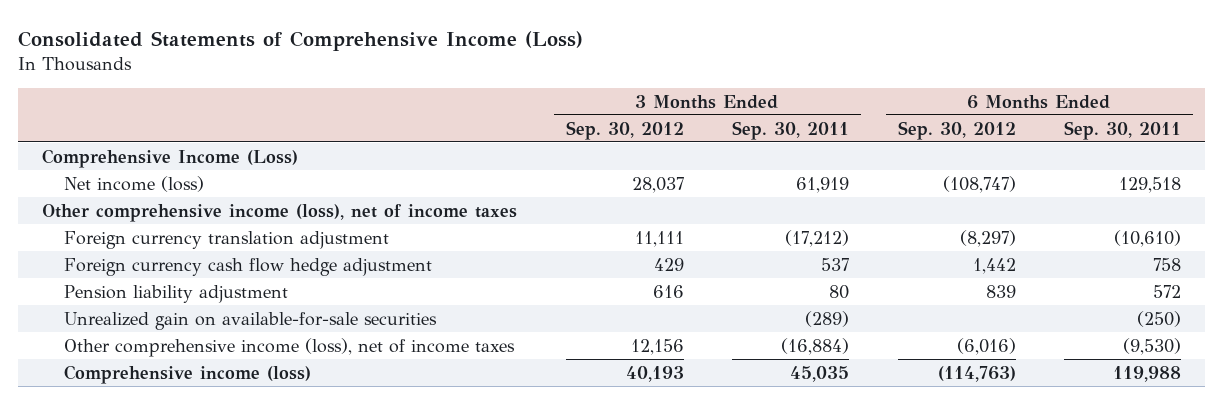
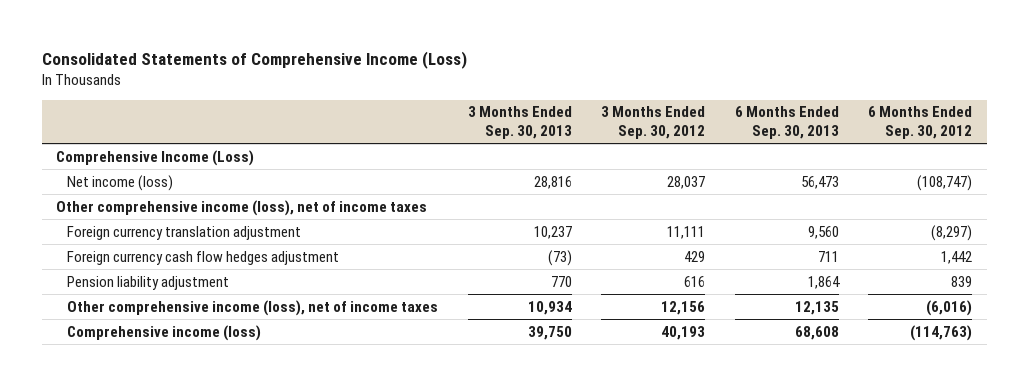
[732,120,850,140] Sep. 30, 2011 -> none
[1064,120,1182,140] Sep. 30, 2011 -> none
none -> [467,106,572,140] 3 Months Ended Sep. 30, 2013
none -> [734,106,839,140] 6 Months Ended Sep. 30, 2013
[63,257,432,276] Foreign currency cash flow hedge adjustment -> [67,250,340,265] Foreign currency cash flow hedges adjustment
[63,311,437,330] Unrealized gain on available-for-sale securities -> none

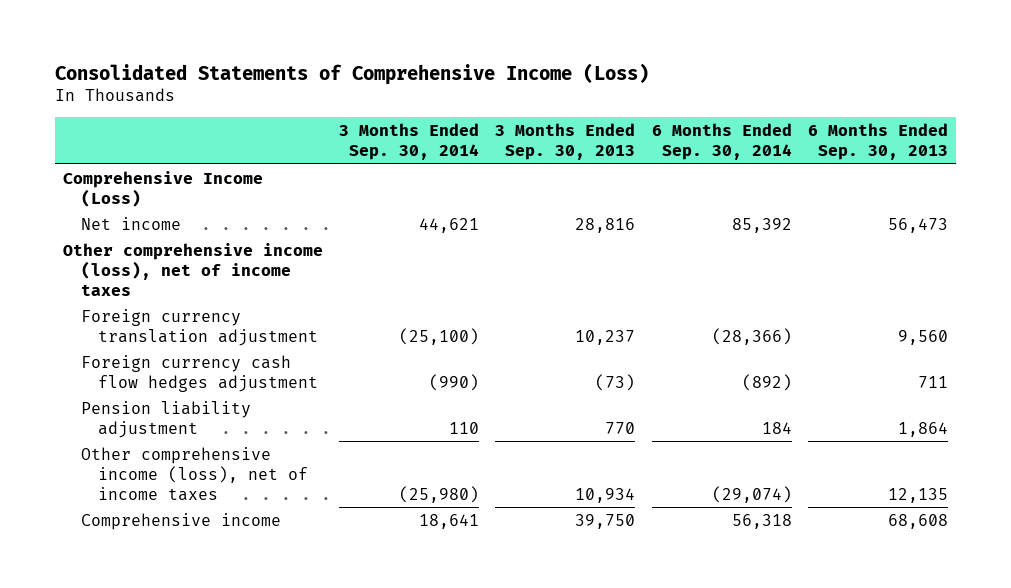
[601,106,706,140] 3 Months Ended Sep. 30, 2012 -> none
[868,106,973,140] 6 Months Ended Sep. 30, 2012 -> none
none -> [339,123,480,161] 3 Months Ended Sep. 30, 2014
none -> [651,123,792,161] 6 Months Ended Sep. 30, 2014
[67,174,174,191] Net income (loss) -> [80,216,181,230] Net income
[67,324,262,341] Comprehensive income (loss) -> [80,512,281,530] Comprehensive income

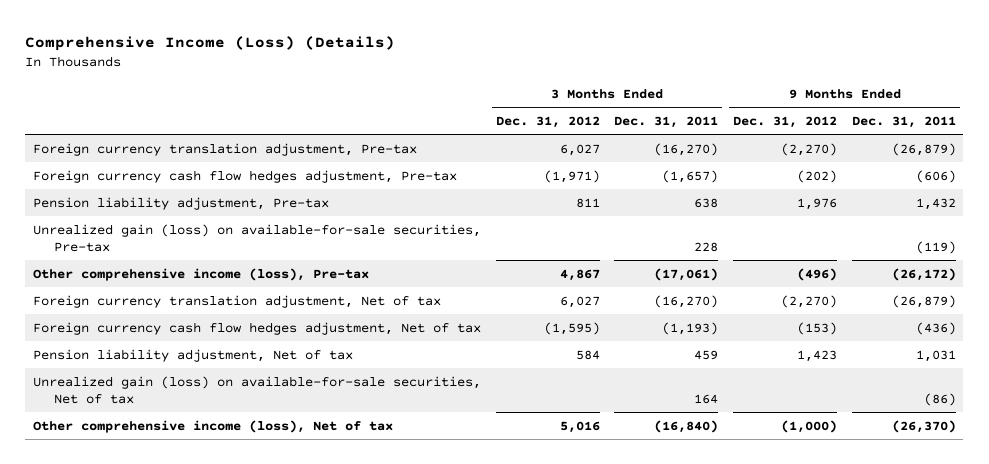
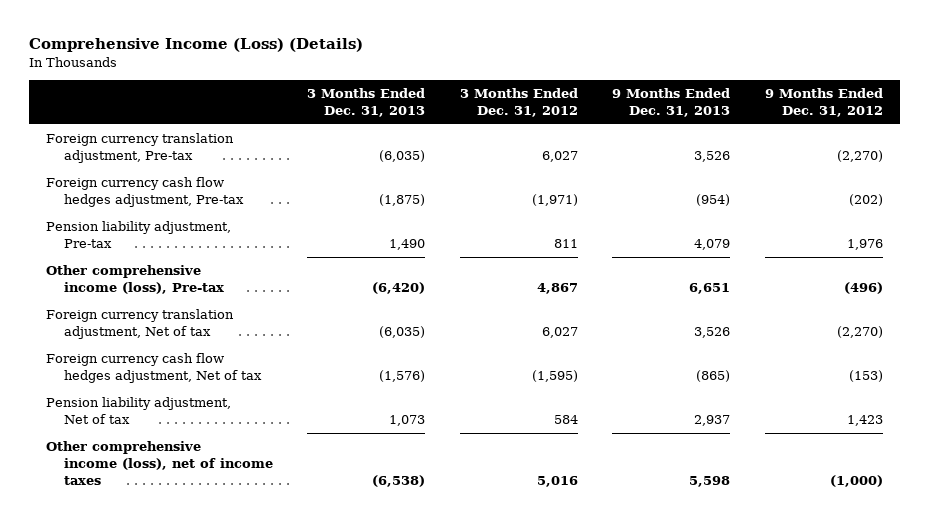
[614,115,719,128] Dec. 31, 2011 -> none
[851,115,956,128] Dec. 31, 2011 -> none
none -> [307,88,426,117] 3 Months Ended Dec. 31, 2013
none -> [612,88,731,117] 9 Months Ended Dec. 31, 2013
[32,223,481,253] Unrealized gain (loss) on available-for-sale securities, Pre-tax -> none
[32,375,481,405] Unrealized gain (loss) on available-for-sale securities, Net of tax -> none
[32,419,393,433] Other comprehensive income (loss), Net of tax -> [45,441,273,485] Other comprehensive income (loss), net of income taxes

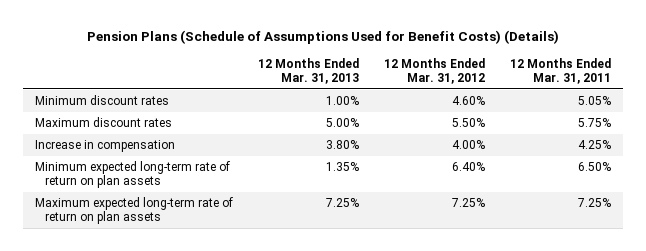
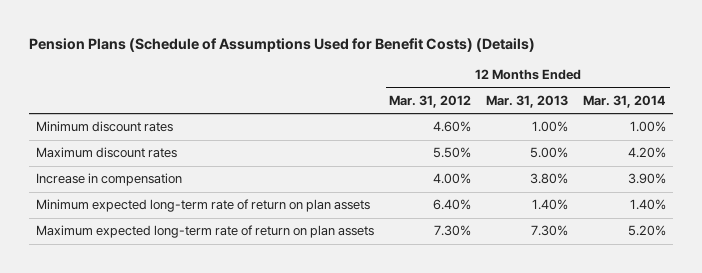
[509,58,611,85] 12 Months Ended Mar. 31, 2011 -> none
none -> [582,94,666,108] Mar. 31, 2014
[326,162,360,172] 1.35% -> [532,199,569,211] 1.40%
[326,198,360,208] 7.25% -> [531,225,569,237] 7.30%
[452,198,486,208] 7.25% -> [434,225,472,237] 7.30%

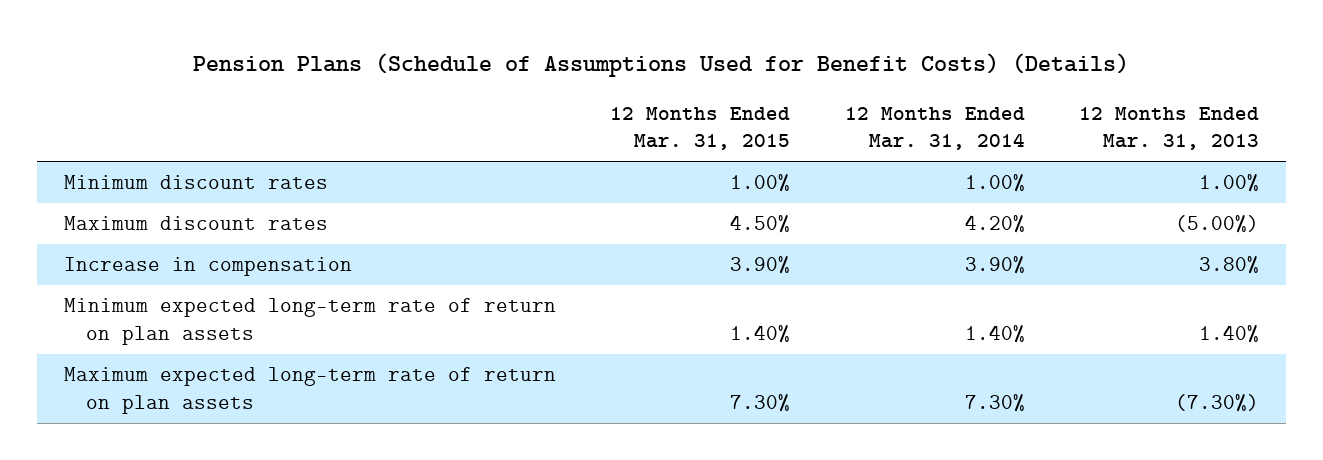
[389,94,472,108] Mar. 31, 2012 -> none
none -> [610,107,791,151] 12 Months Ended Mar. 31, 2015
[530,147,569,159] 5.00% -> [1174,215,1259,234] (5.00%)
[531,225,569,237] 7.30% -> [1174,393,1259,412] (7.30%)
[627,225,666,237] 5.20% -> [964,393,1025,412] 7.30%

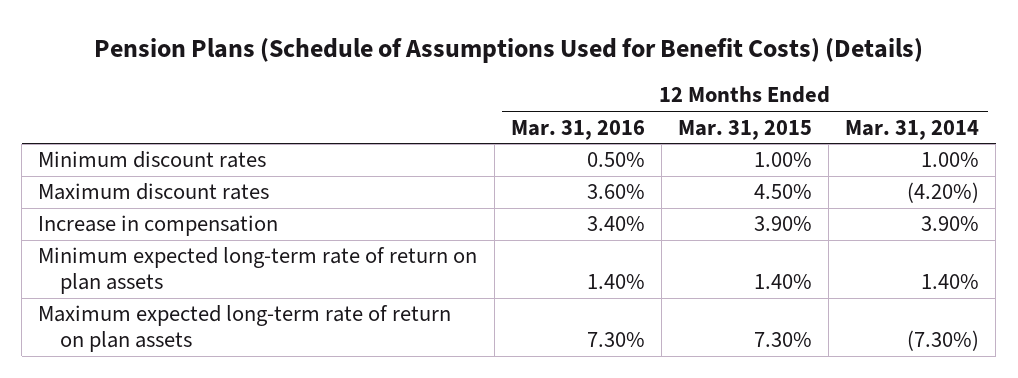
[1078,107,1259,151] 12 Months Ended Mar. 31, 2013 -> none
none -> [510,119,645,140] Mar. 31, 2016
[964,215,1025,234] 4.20% -> [907,182,980,204] (4.20%)
[964,393,1025,412] 7.30% -> [907,330,980,352] (7.30%)

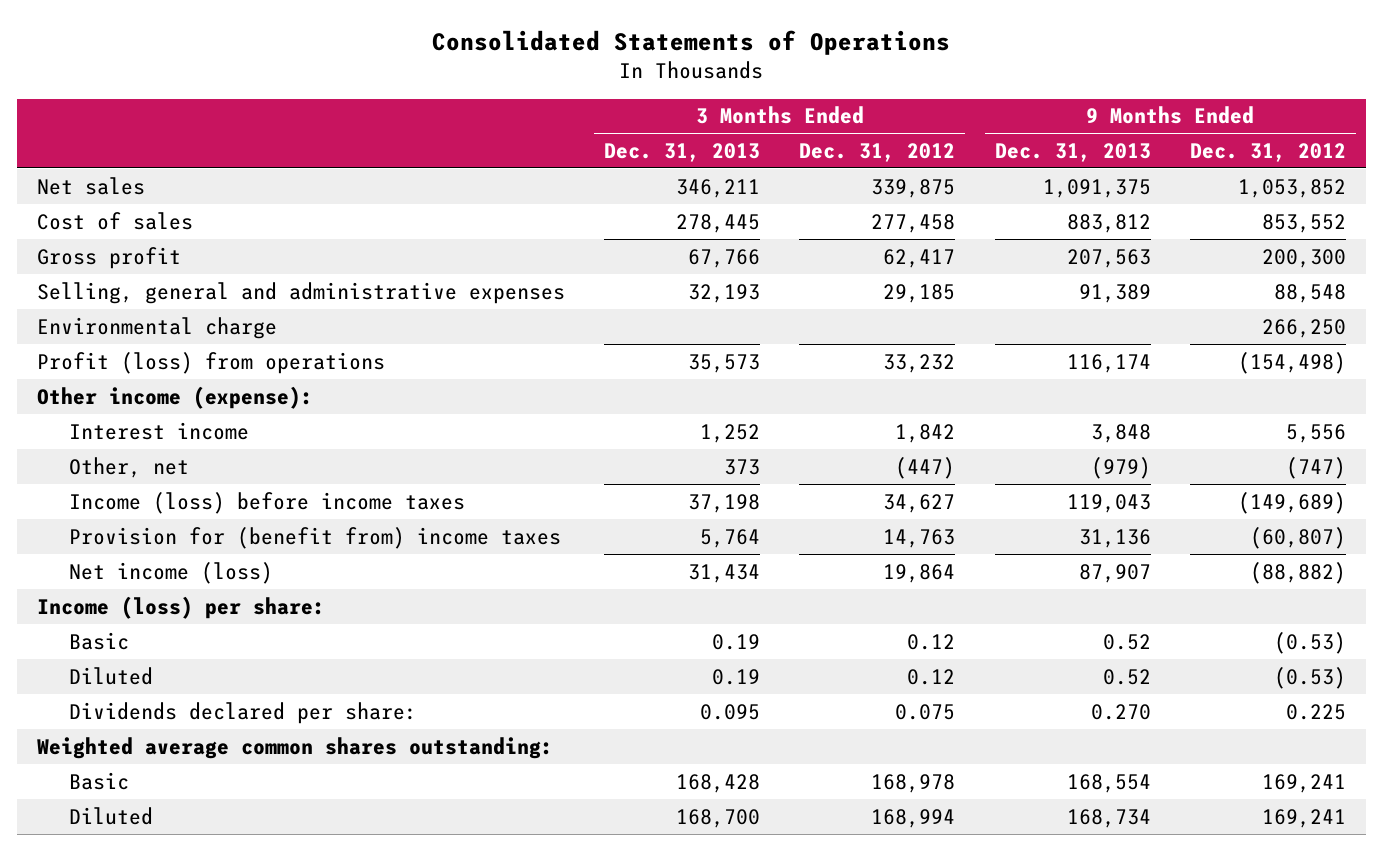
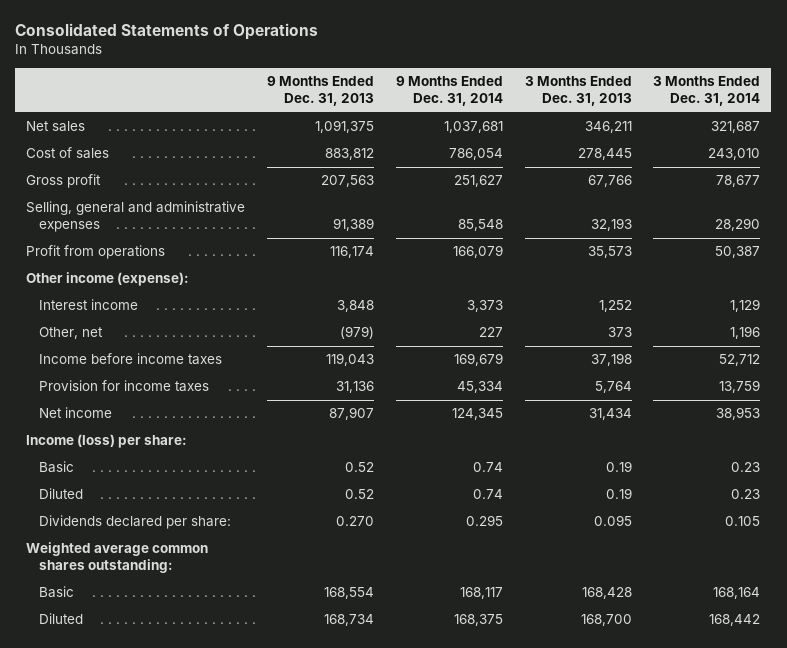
[799,143,956,163] Dec. 31, 2012 -> none
[1190,143,1347,163] Dec. 31, 2012 -> none
none -> [395,76,503,106] 9 Months Ended Dec. 31, 2014
none -> [653,76,761,106] 3 Months Ended Dec. 31, 2014
[36,316,277,339] Environmental charge -> none
[36,351,385,374] Profit (loss) from operations -> [26,245,166,260] Profit from operations
[68,491,465,514] Income (loss) before income taxes -> [39,353,223,366] Income before income taxes
[68,526,561,549] Provision for (benefit from) income taxes -> [39,380,210,393] Provision for income taxes
[68,561,273,584] Net income (loss) -> [39,407,113,419] Net income

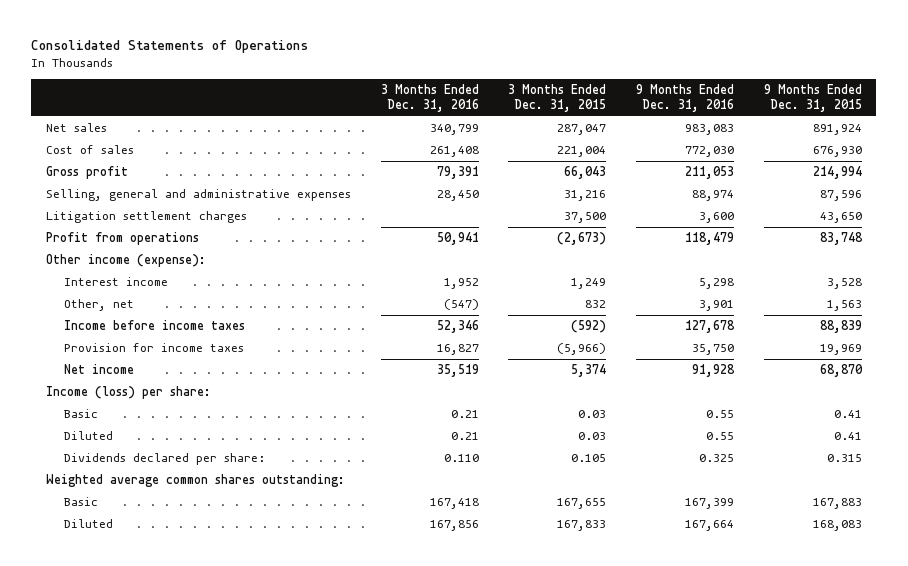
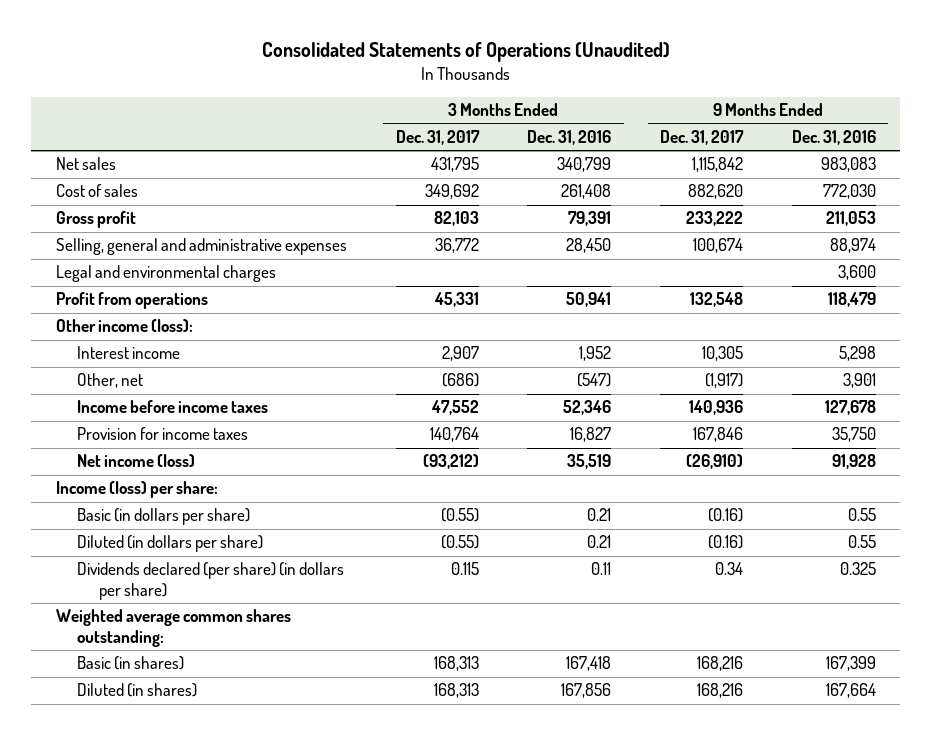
[31,40,309,54] Consolidated Statements of Operations -> [261,42,670,63] Consolidated Statements of Operations (Unaudited)
[508,84,607,112] 3 Months Ended Dec. 31, 2015 -> none
[763,84,862,112] 9 Months Ended Dec. 31, 2015 -> none
none -> [395,129,480,145] Dec. 31, 2017
none -> [660,129,745,145] Dec. 31, 2017
[46,211,248,224] Litigation settlement charges -> none
none -> [55,265,276,283] Legal and environmental charges
[46,254,207,268] Other income (expense): -> [55,319,193,333] Other income (loss):
[63,364,134,375] Net income -> [77,454,196,468] Net income (loss)
[63,409,98,419] Basic -> [77,508,251,526] Basic (in dollars per share)
[63,431,113,441] Diluted -> [77,535,264,553] Diluted (in dollars per share)
[63,453,265,466] Dividends declared per share: -> [77,562,345,600] Dividends declared (per share) (in dollars per share)
[443,454,479,463] 0.110 -> [591,562,612,576] 0.11
[63,497,98,507] Basic -> [77,656,185,671] Basic (in shares)
[63,519,113,529] Diluted -> [77,683,198,698] Diluted (in shares)

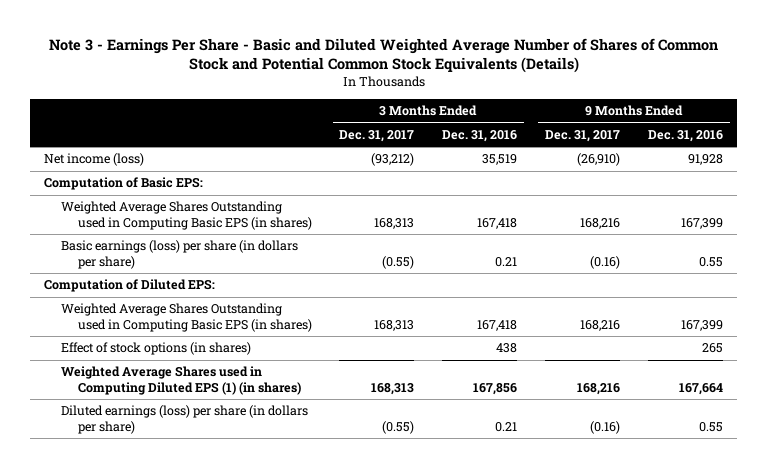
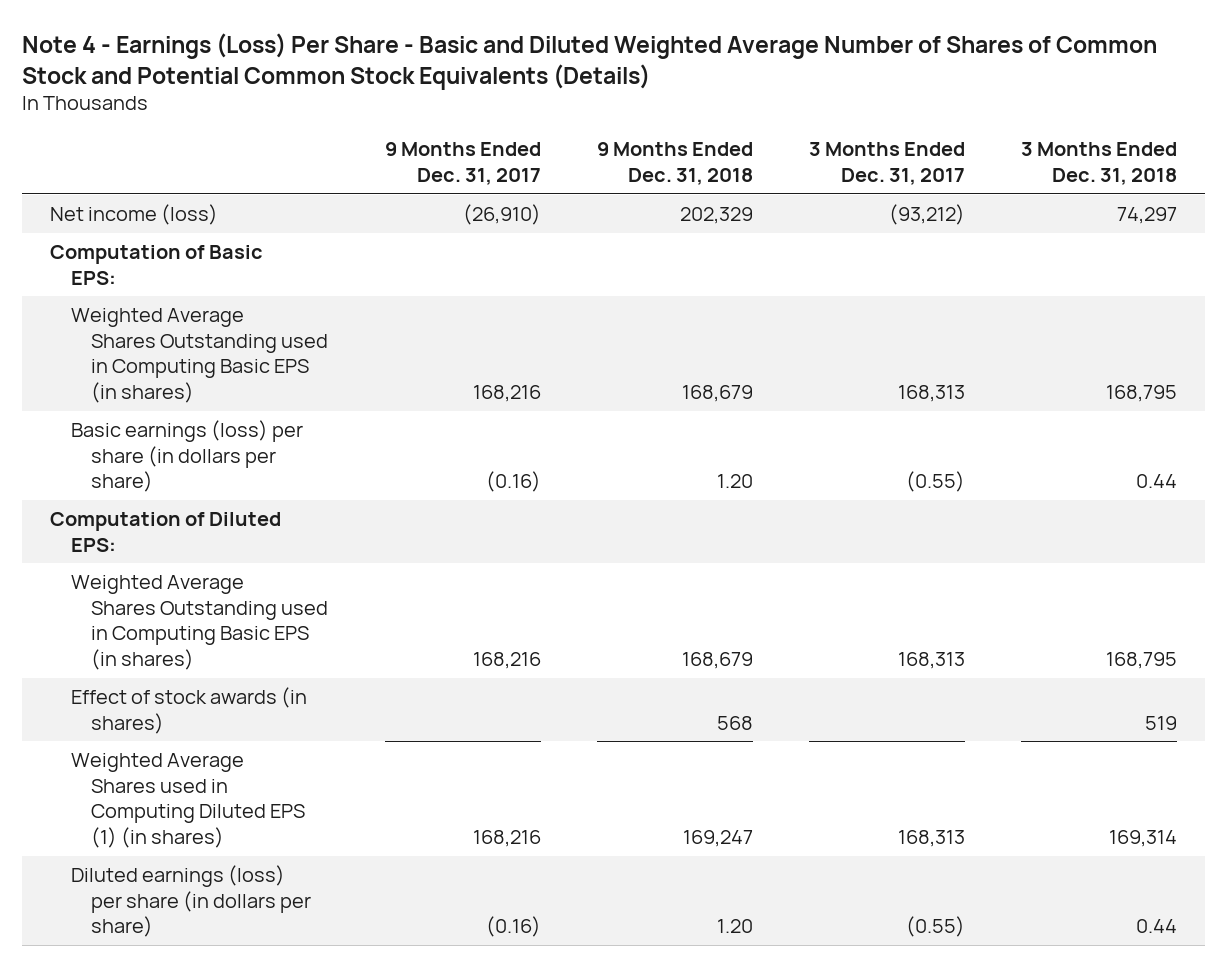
[48,37,718,74] Note 3 - Earnings Per Share - Basic and Diluted Weighted Average Number of Shares of Common Stock and Potential Common Stock Equivalents (Details) -> [21,32,1157,90] Note 4 - Earnings (Loss) Per Share - Basic and Diluted Weighted Average Number of Shares of Common Stock and Potential Common Stock Equivalents (Details)
[442,129,518,142] Dec. 31, 2016 -> none
[648,129,724,142] Dec. 31, 2016 -> none
none -> [596,142,753,186] 9 Months Ended Dec. 31, 2018
none -> [1021,142,1178,186] 3 Months Ended Dec. 31, 2018
[60,342,251,356] Effect of stock options (in shares) -> [70,687,307,734] Effect of stock awards (in shares)

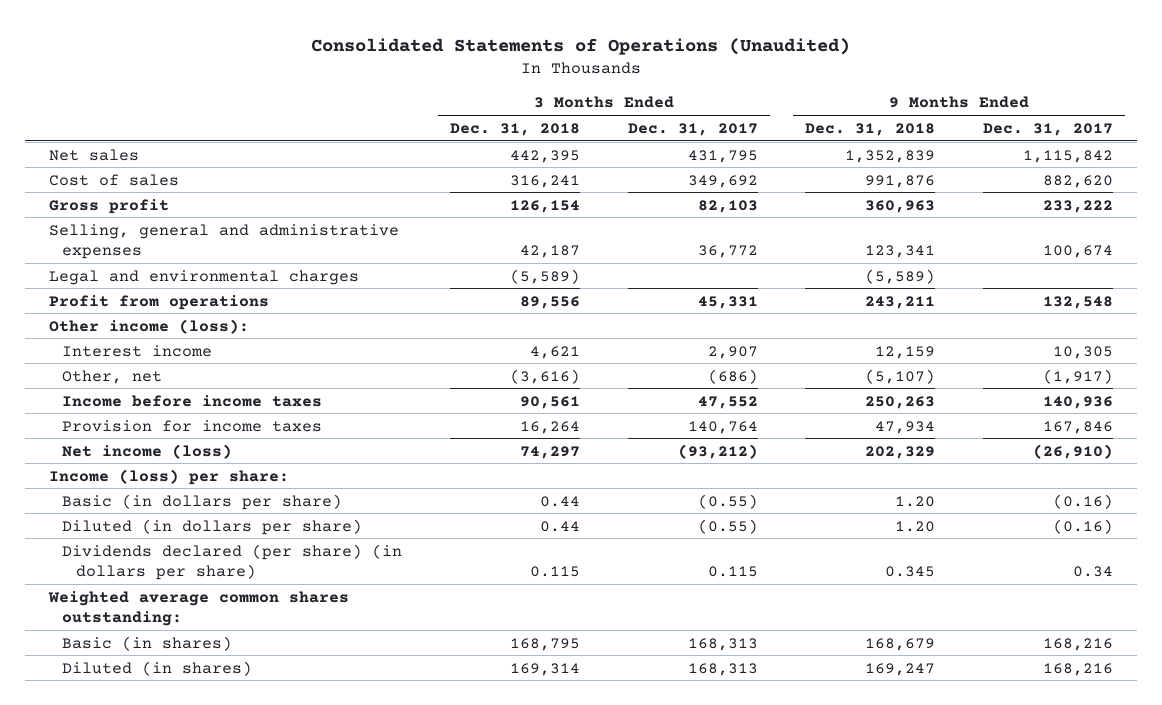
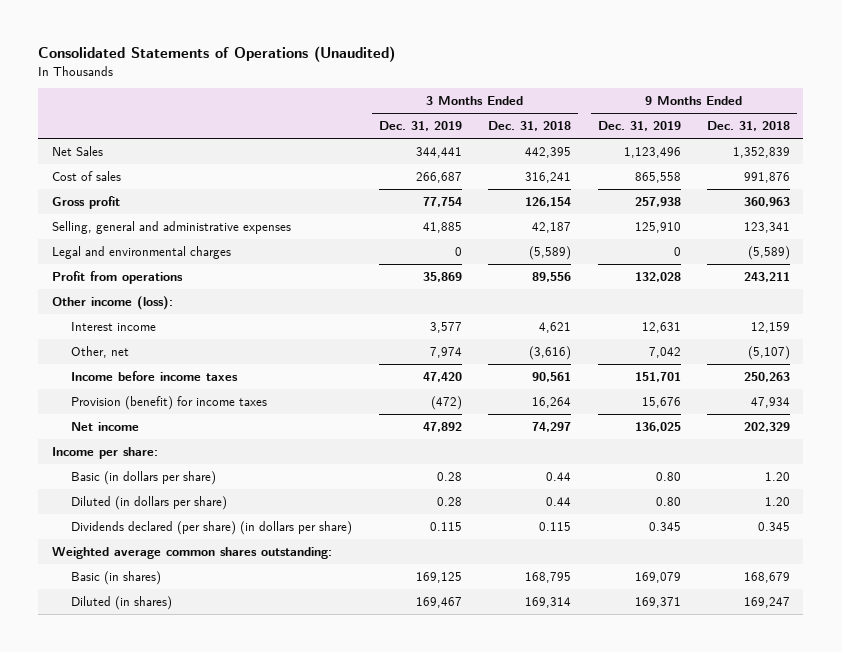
[627,122,758,136] Dec. 31, 2017 -> none
[983,122,1114,136] Dec. 31, 2017 -> none
none -> [378,121,462,132] Dec. 31, 2019
none -> [597,121,681,132] Dec. 31, 2019
[48,148,139,161] Net sales -> [51,145,103,156] Net Sales
[62,419,323,432] Provision for income taxes -> [71,395,268,410] Provision (benefit) for income taxes
[62,443,233,459] Net income (loss) -> [71,421,140,431] Net income
[48,468,289,485] Income (loss) per share: -> [51,446,158,459] Income per share:

